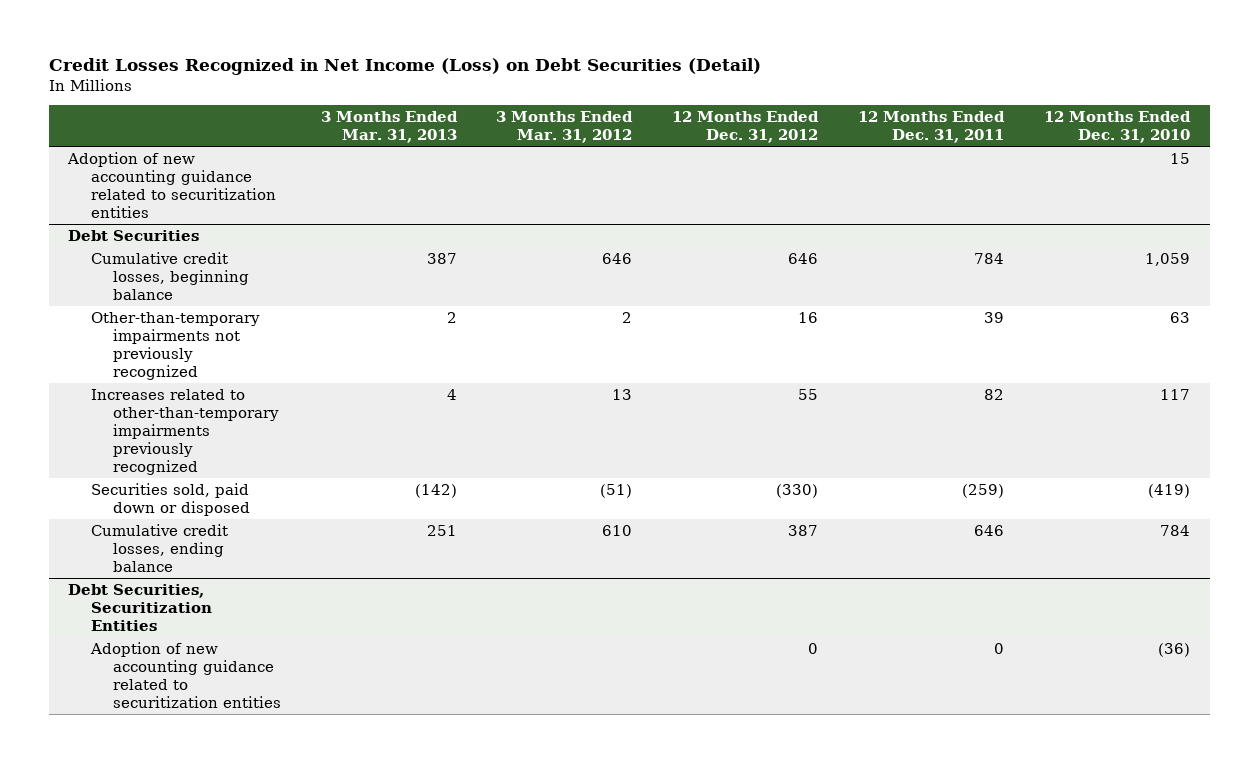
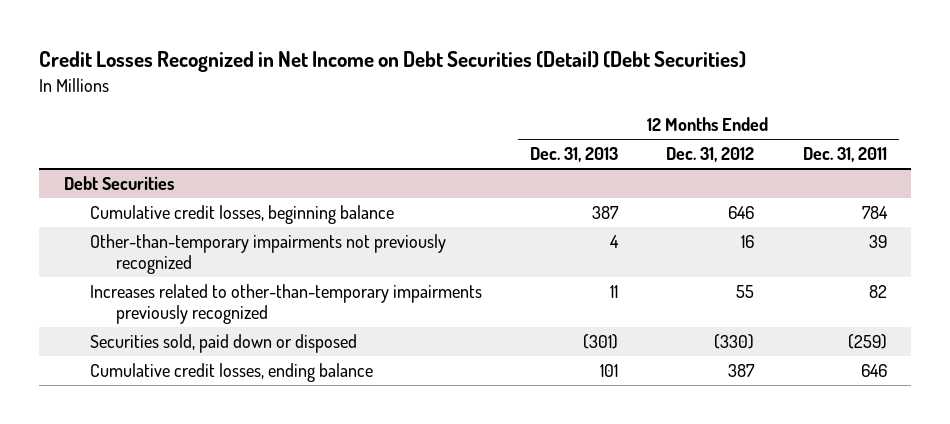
[48,58,761,76] Credit Losses Recognized in Net Income (Loss) on Debt Securities (Detail) -> [39,51,747,73] Credit Losses Recognized in Net Income on Debt Securities (Detail) (Debt Securities)
[320,111,458,144] 3 Months Ended Mar. 31, 2013 -> none
[496,111,634,144] 3 Months Ended Mar. 31, 2012 -> none
[1043,111,1191,144] 12 Months Ended Dec. 31, 2010 -> none
none -> [529,147,618,163] Dec. 31, 2013
[67,151,276,219] Adoption of new accounting guidance related to securitization entities -> none
[68,583,212,631] Debt Securities, Securitization Entities -> none
[89,641,281,709] Adoption of new accounting guidance related to securitization entities -> none

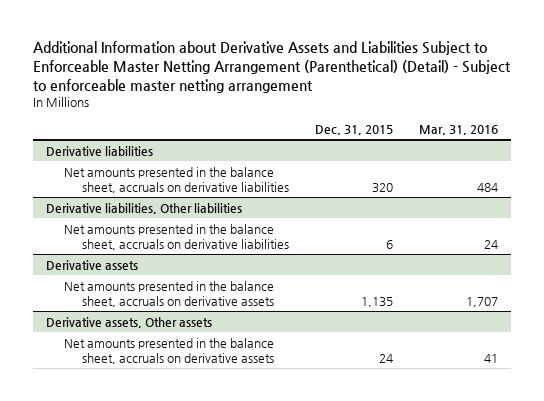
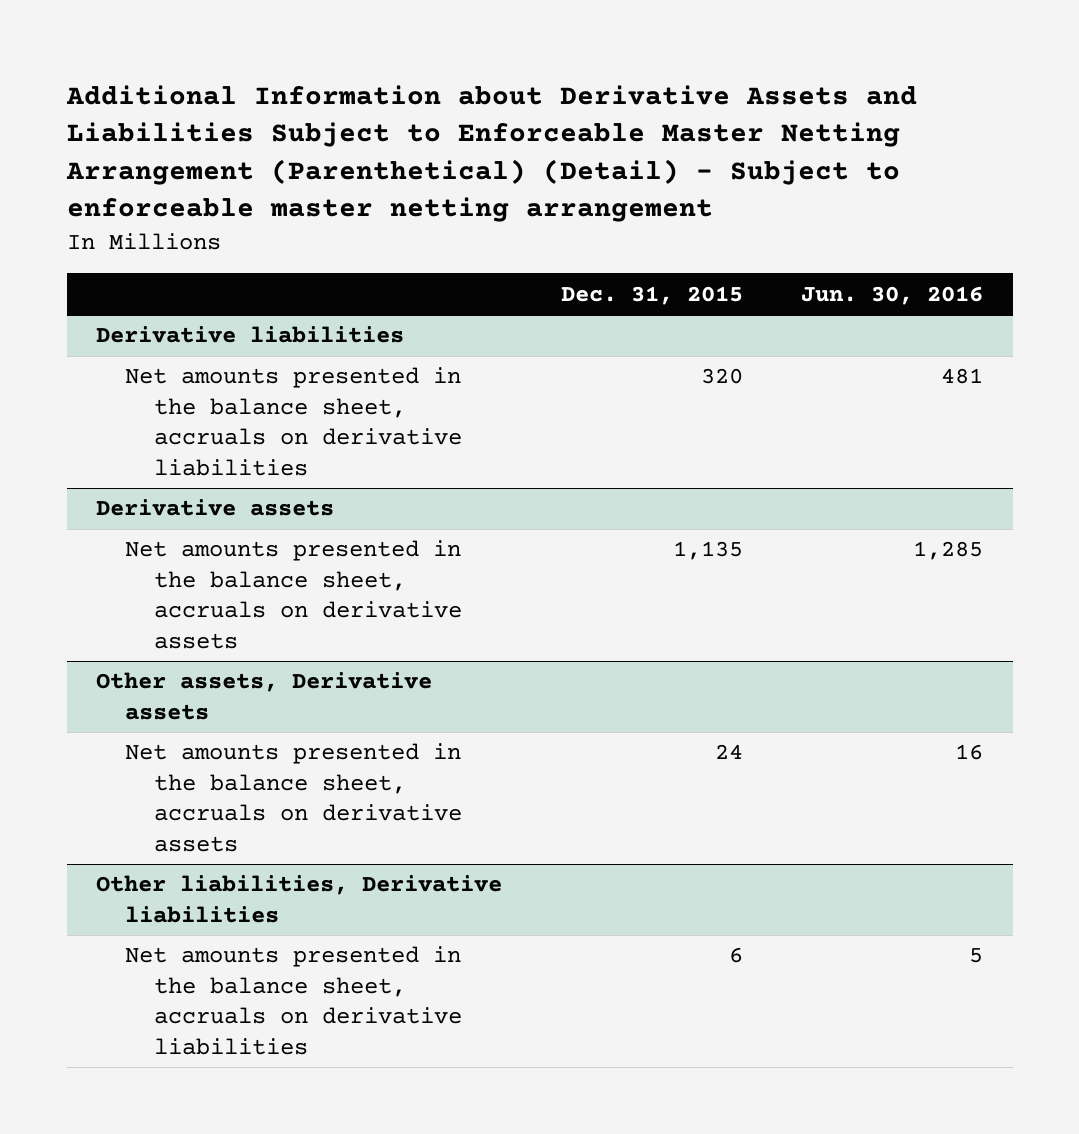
[419,124,499,135] Mar. 31, 2016 -> none
none -> [801,285,984,305] Jun. 30, 2016
[45,202,242,214] Derivative liabilities, Other liabilities -> none
[63,223,289,251] Net amounts presented in the balance sheet, accruals on derivative liabilities -> none
[45,316,212,328] Derivative assets, Other assets -> [95,672,432,720] Other assets, Derivative assets
none -> [95,875,502,923] Other liabilities, Derivative liabilities
none -> [124,946,462,1055] Net amounts presented in the balance sheet, accruals on derivative liabilities

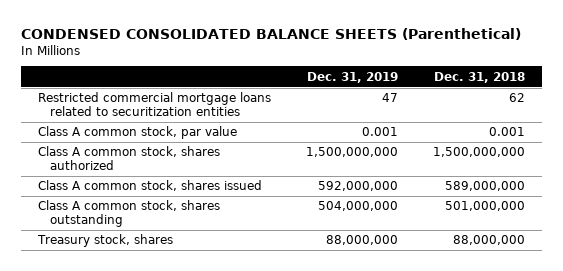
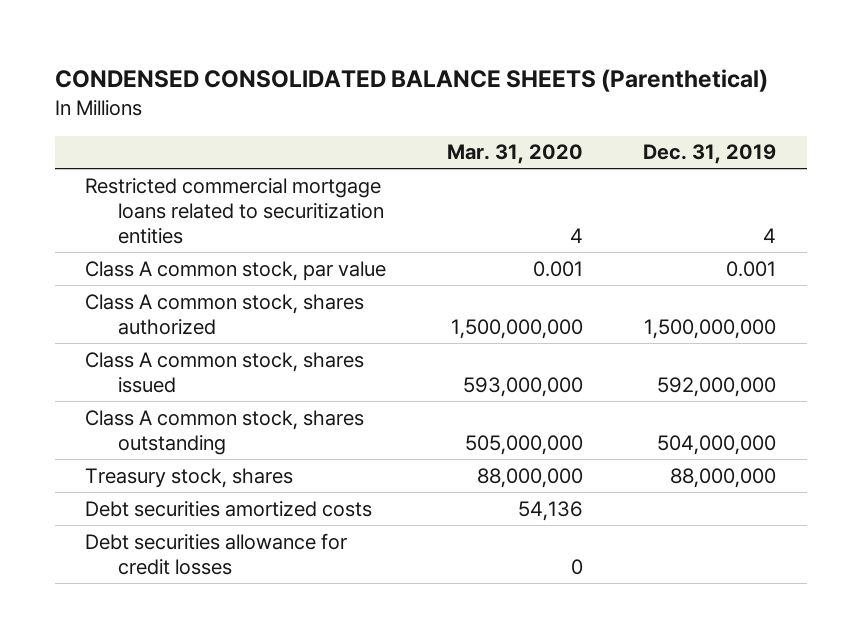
[433,71,525,83] Dec. 31, 2018 -> none
none -> [446,144,583,165] Mar. 31, 2020
[382,93,399,103] 47 -> [763,227,777,243] 4
none -> [85,500,373,517] Debt securities amortized costs
none -> [85,532,348,575] Debt securities allowance for credit losses

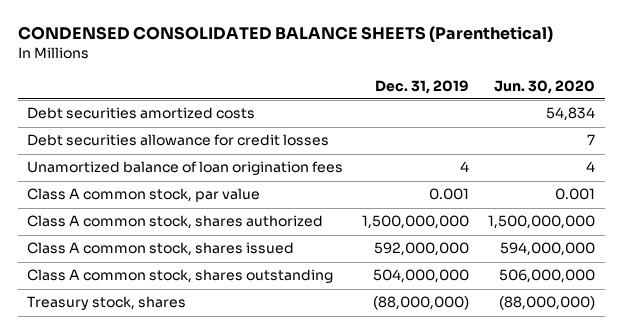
[446,144,583,165] Mar. 31, 2020 -> none
none -> [494,79,596,94] Jun. 30, 2020
[85,177,385,244] Restricted commercial mortgage loans related to securitization entities -> none
[85,500,373,517] Debt securities amortized costs -> [27,107,256,120] Debt securities amortized costs
[85,532,348,575] Debt securities allowance for credit losses -> [27,134,330,147] Debt securities allowance for credit losses
none -> [27,161,344,176] Unamortized balance of loan origination fees
[670,467,777,488] 88,000,000 -> [373,296,470,311] (88,000,000)

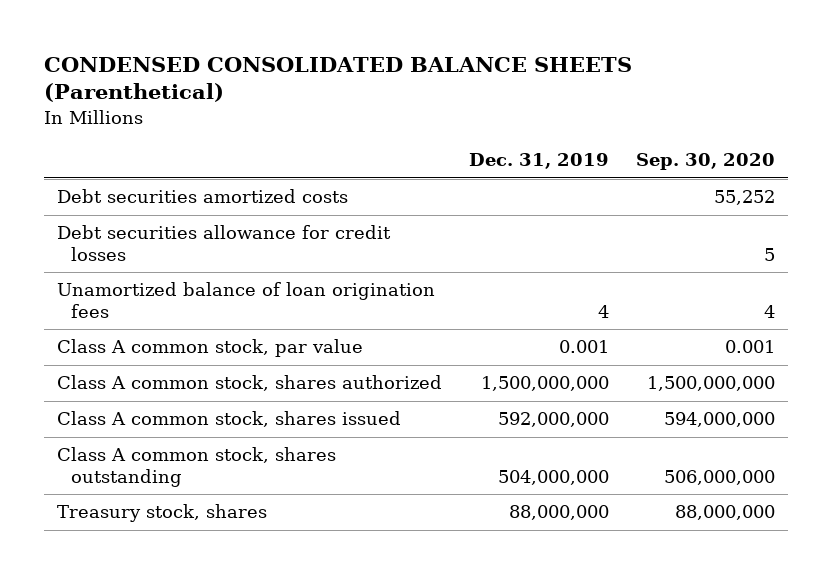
[494,79,596,94] Jun. 30, 2020 -> none
none -> [635,153,775,171] Sep. 30, 2020
[373,296,470,311] (88,000,000) -> [509,505,610,521] 88,000,000

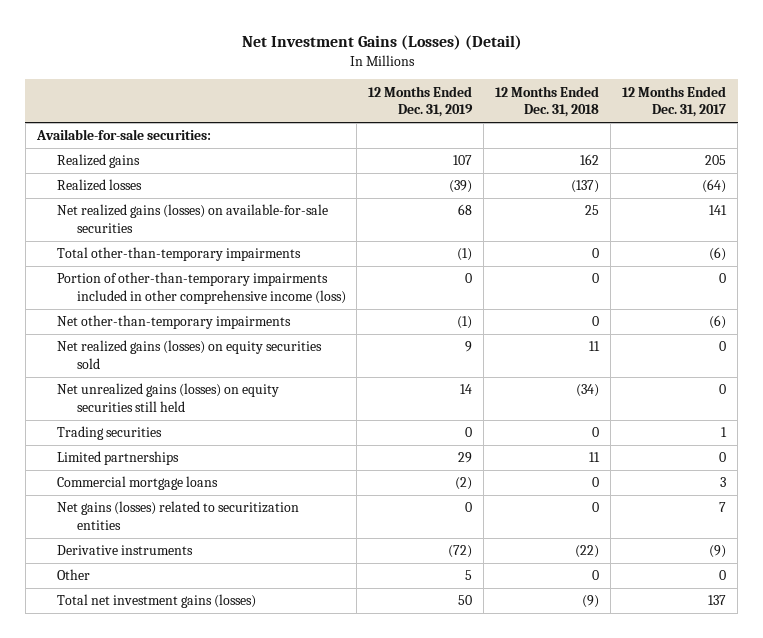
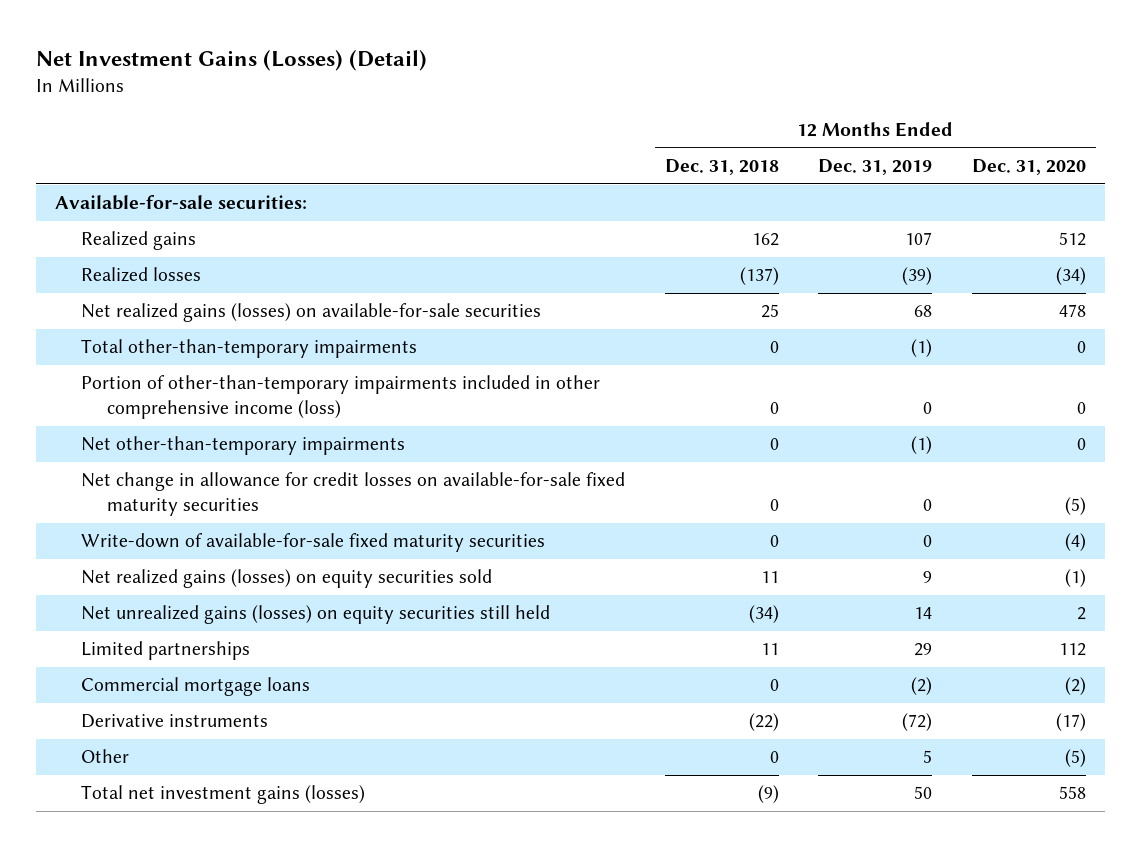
[622,85,727,118] 12 Months Ended Dec. 31, 2017 -> none
none -> [971,158,1086,175] Dec. 31, 2020
none -> [81,472,626,517] Net change in allowance for credit losses on available-for-sale fixed maturity securities
none -> [81,533,546,553] Write-down of available-for-sale fixed maturity securities
[56,426,162,441] Trading securities -> none
[56,501,299,530] Net gains (losses) related to securitization entities -> none

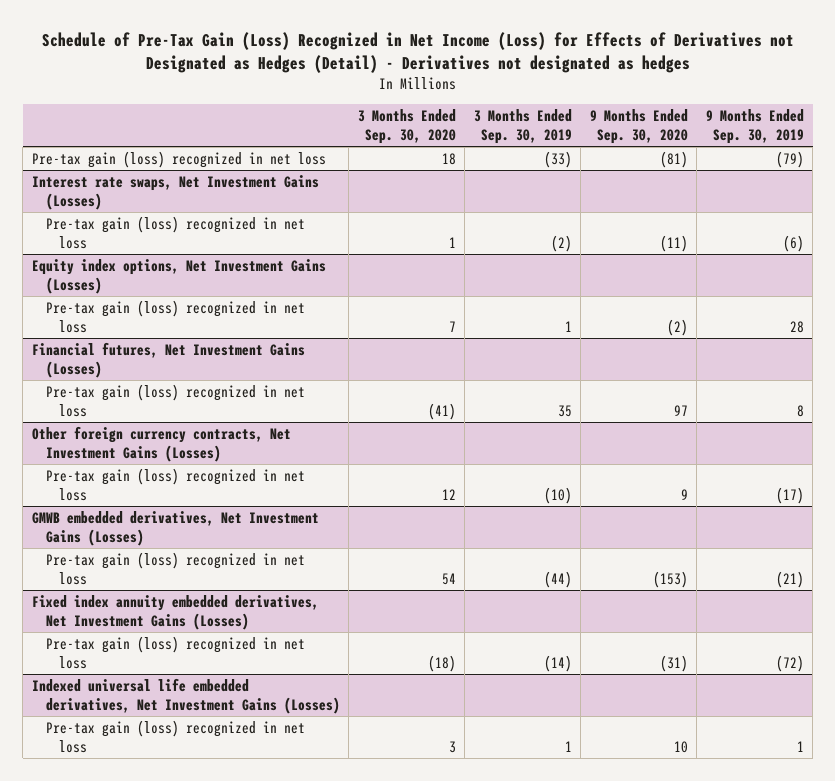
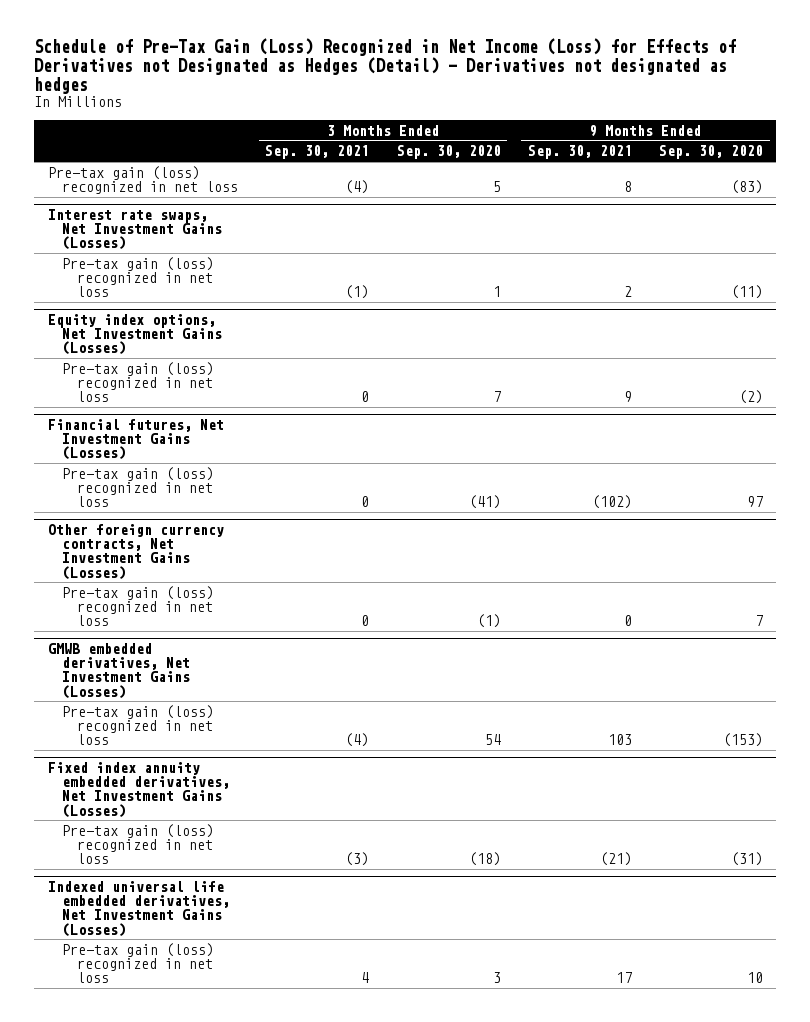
[473,108,572,145] 3 Months Ended Sep. 30, 2019 -> none
[705,108,804,145] 9 Months Ended Sep. 30, 2019 -> none
none -> [265,145,370,160] Sep. 30, 2021
none -> [527,145,632,160] Sep. 30, 2021
[441,152,456,165] 18 -> [492,181,501,193] 5
[659,150,688,168] (81) -> [730,180,763,195] (83)
[441,488,456,500] 12 -> [476,614,501,629] (1)
[680,488,688,500] 9 -> [754,615,763,627] 7

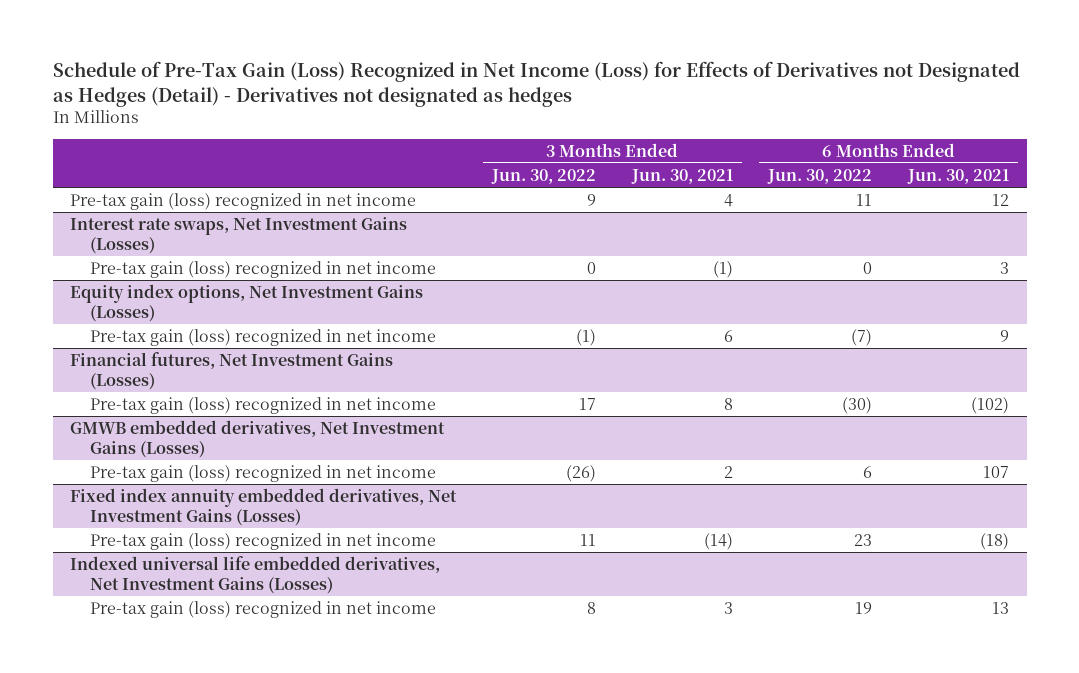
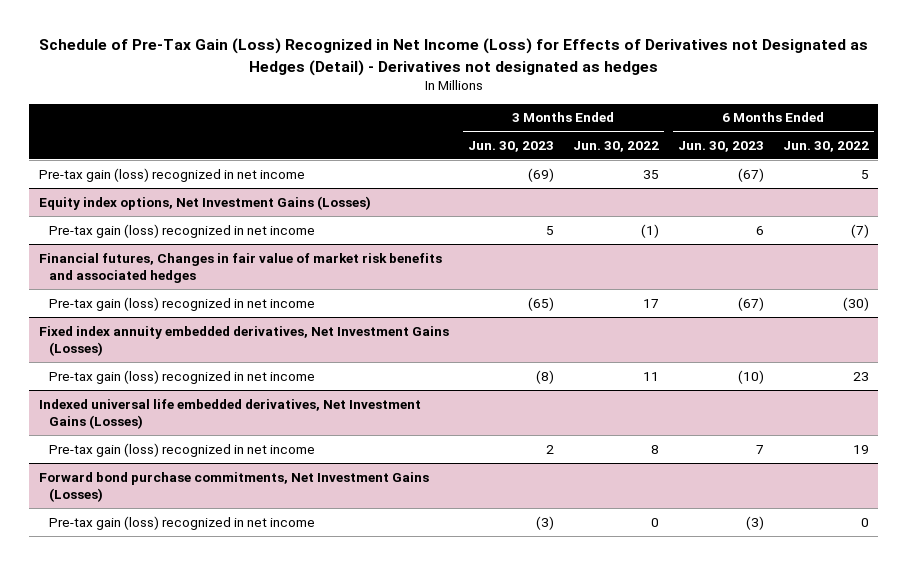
[630,168,733,184] Jun. 30, 2021 -> none
[906,168,1009,184] Jun. 30, 2021 -> none
none -> [467,140,554,152] Jun. 30, 2023
none -> [677,140,764,152] Jun. 30, 2023
[70,216,408,255] Interest rate swaps, Net Investment Gains (Losses) -> none
[90,260,437,278] Pre-tax gain (loss) recognized in net income -> none
[587,193,597,206] 9 -> [642,169,659,179] 35
[856,193,873,206] 11 -> [860,169,869,179] 5
[70,351,394,391] Financial futures, Net Investment Gains (Losses) -> none
none -> [38,252,442,284] Financial futures, Changes in fair value of market risk benefits and associated hedges
[70,419,446,459] GMWB embedded derivatives, Net Investment Gains (Losses) -> none
[90,464,437,482] Pre-tax gain (loss) recognized in net income -> none
none -> [38,471,429,503] Forward bond purchase commitments, Net Investment Gains (Losses)
none -> [49,515,316,530] Pre-tax gain (loss) recognized in net income

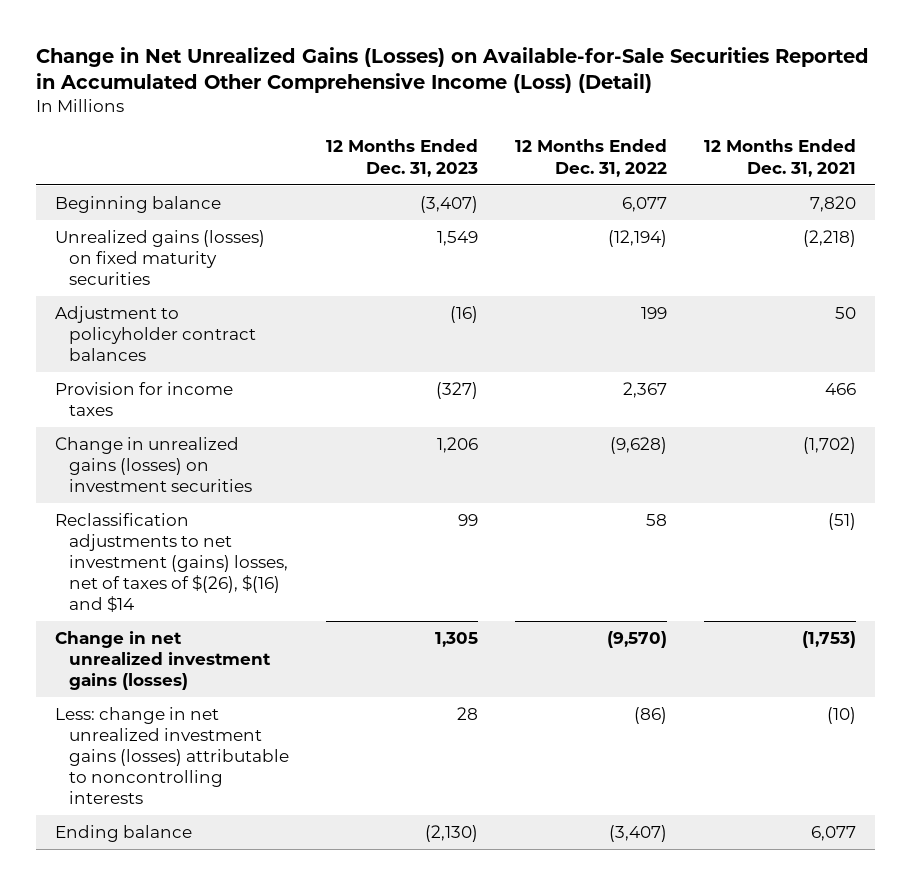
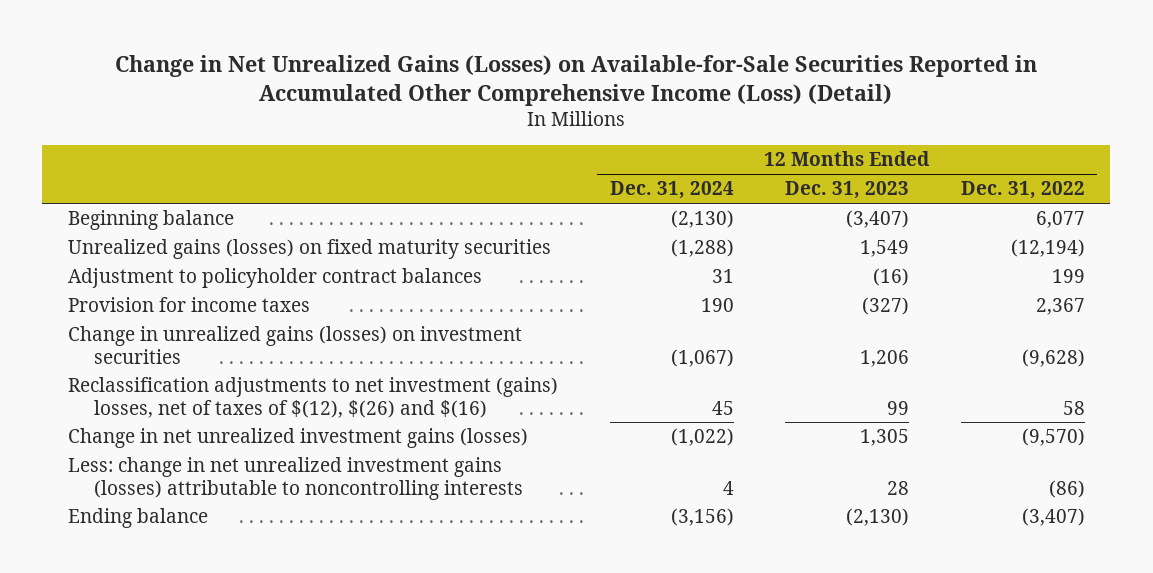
[704,139,857,177] 12 Months Ended Dec. 31, 2021 -> none
none -> [609,181,734,200] Dec. 31, 2024
[54,513,289,613] Reclassification adjustments to net investment (gains) losses, net of taxes of $(26), $(16) and $14 -> [68,377,559,418] Reclassification adjustments to net investment (gains) losses, net of taxes of $(12), $(26) and $(16)

